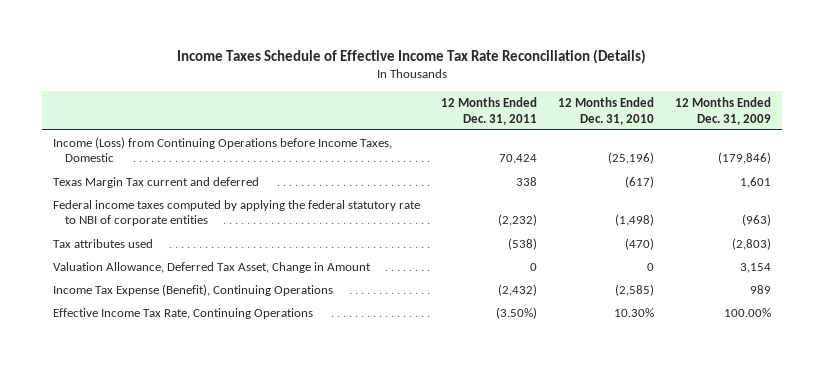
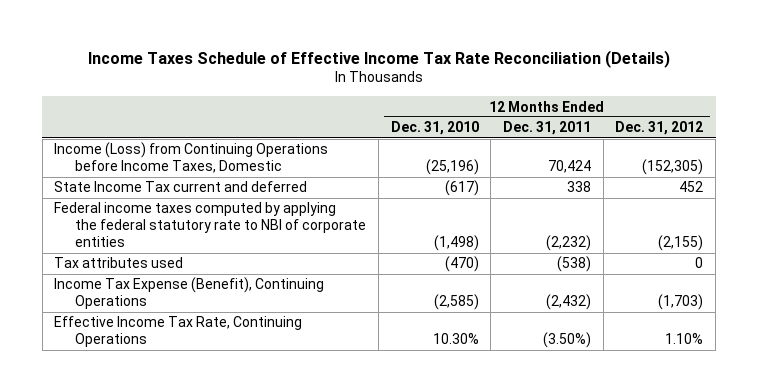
[675,96,772,125] 12 Months Ended Dec. 31, 2009 -> none
none -> [615,121,704,136] Dec. 31, 2012
[52,176,259,188] Texas Margin Tax current and deferred -> [54,181,308,193] State Income Tax current and deferred
[52,261,371,273] Valuation Allowance, Deferred Tax Asset, Change in Amount -> none

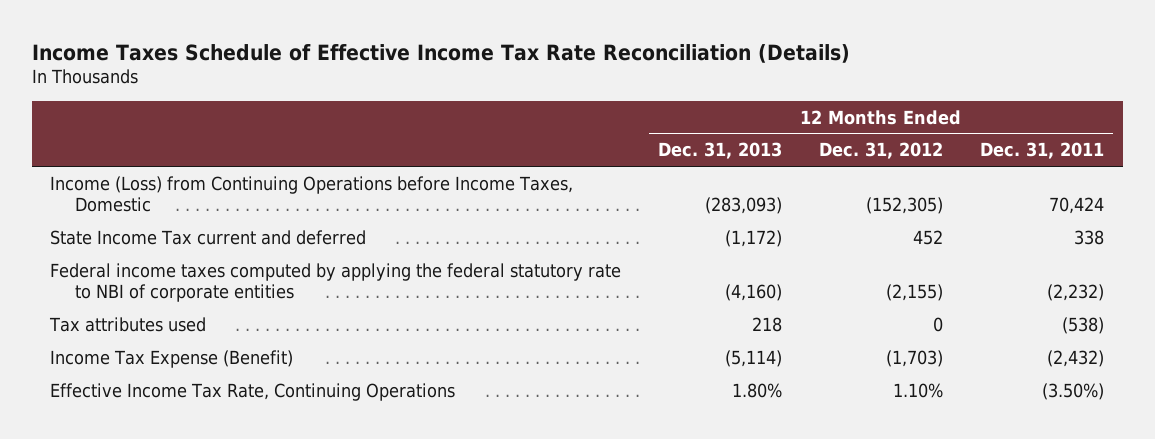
[390,121,479,136] Dec. 31, 2010 -> none
none -> [658,142,783,160] Dec. 31, 2013
[54,277,325,310] Income Tax Expense (Benefit), Continuing Operations -> [50,349,294,368] Income Tax Expense (Benefit)

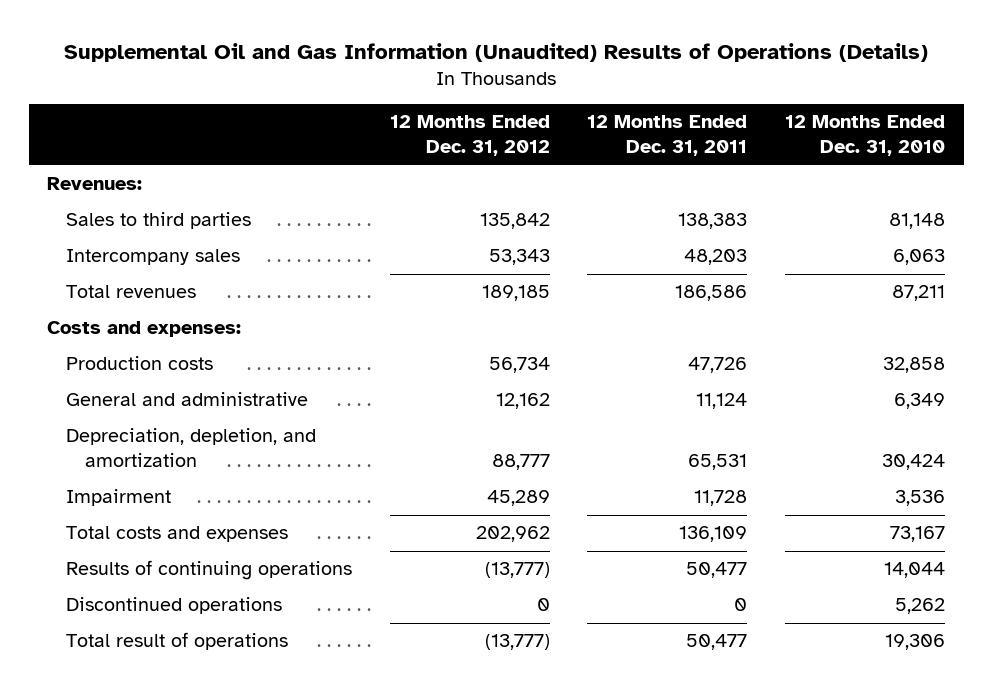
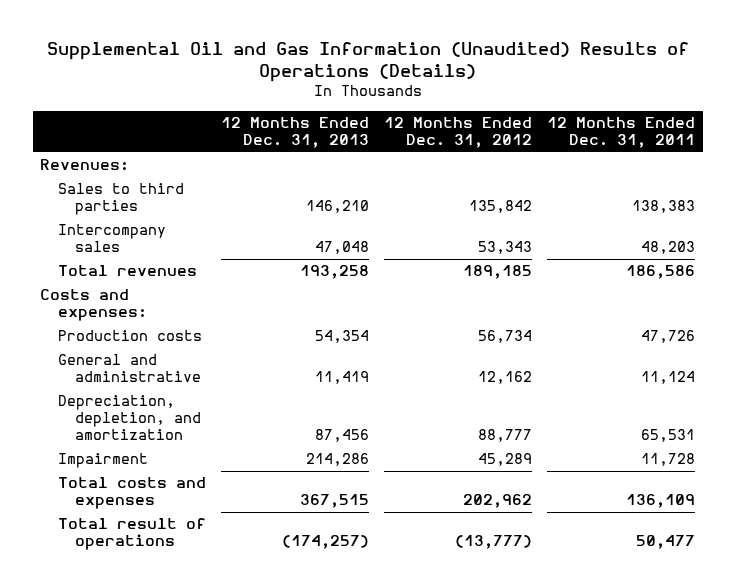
[784,115,945,157] 12 Months Ended Dec. 31, 2010 -> none
none -> [221,117,370,149] 12 Months Ended Dec. 31, 2013
[66,560,353,581] Results of continuing operations -> none
[66,597,283,615] Discontinued operations -> none

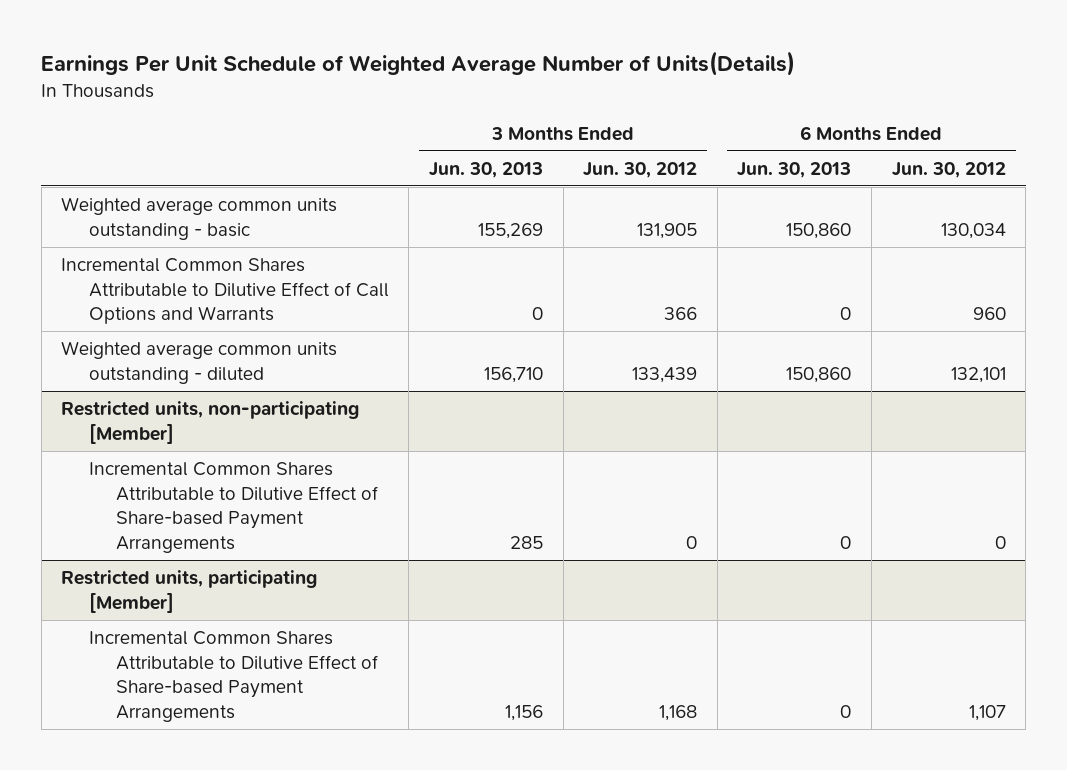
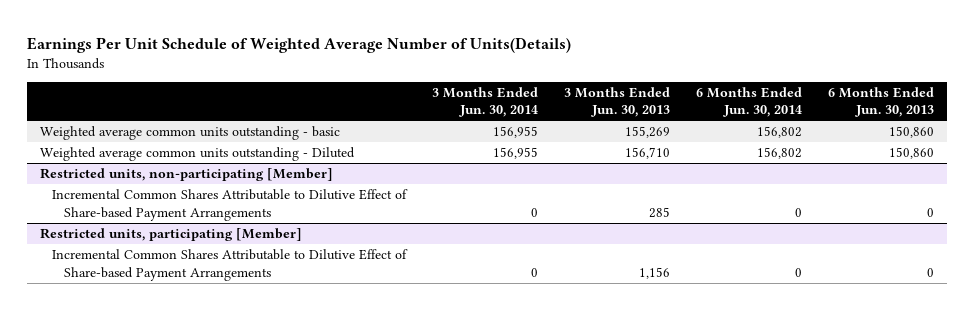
[583,161,698,178] Jun. 30, 2012 -> none
[891,161,1006,178] Jun. 30, 2012 -> none
none -> [432,86,539,118] 3 Months Ended Jun. 30, 2014
none -> [696,86,803,118] 6 Months Ended Jun. 30, 2014
[61,257,389,325] Incremental Common Shares Attributable to Dilutive Effect of Call Options and Warrants -> none
[61,340,338,384] Weighted average common units outstanding - diluted -> [40,147,356,162] Weighted average common units outstanding - Diluted

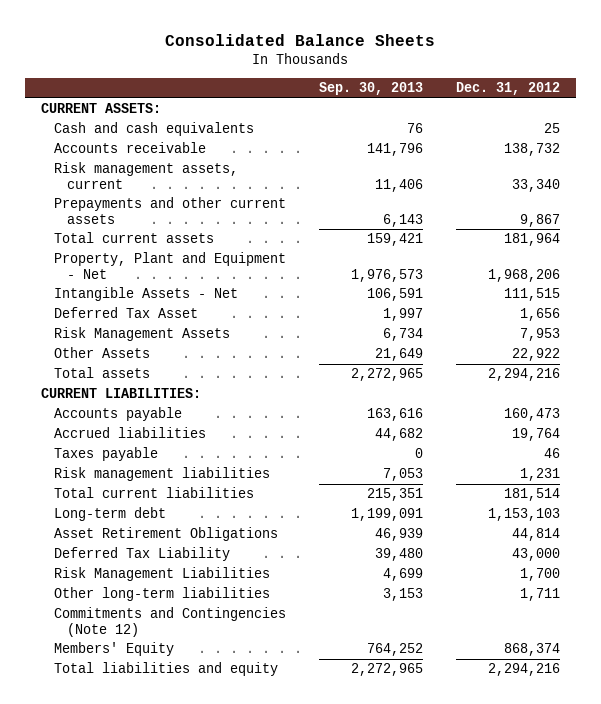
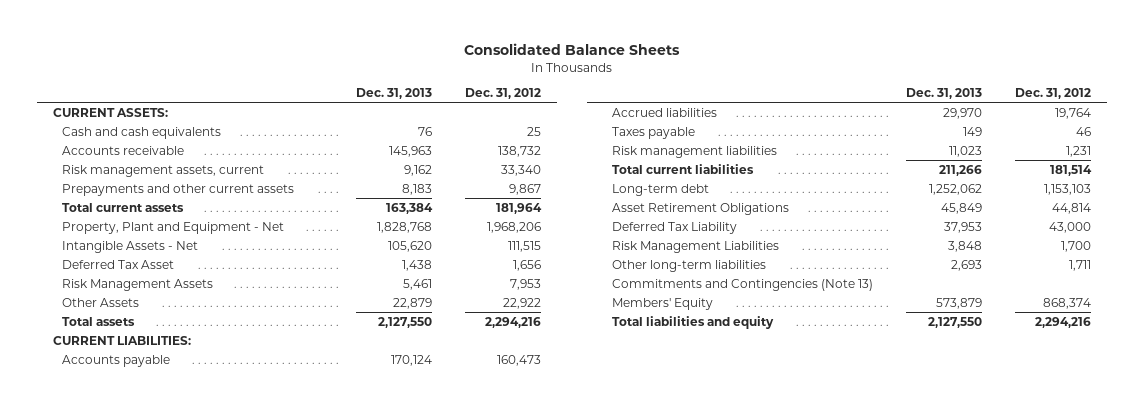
[318,82,423,96] Sep. 30, 2013 -> none
none -> [355,88,432,100] Dec. 31, 2013
[53,607,286,638] Commitments and Contingencies (Note 12) -> [611,278,873,291] Commitments and Contingencies (Note 13)

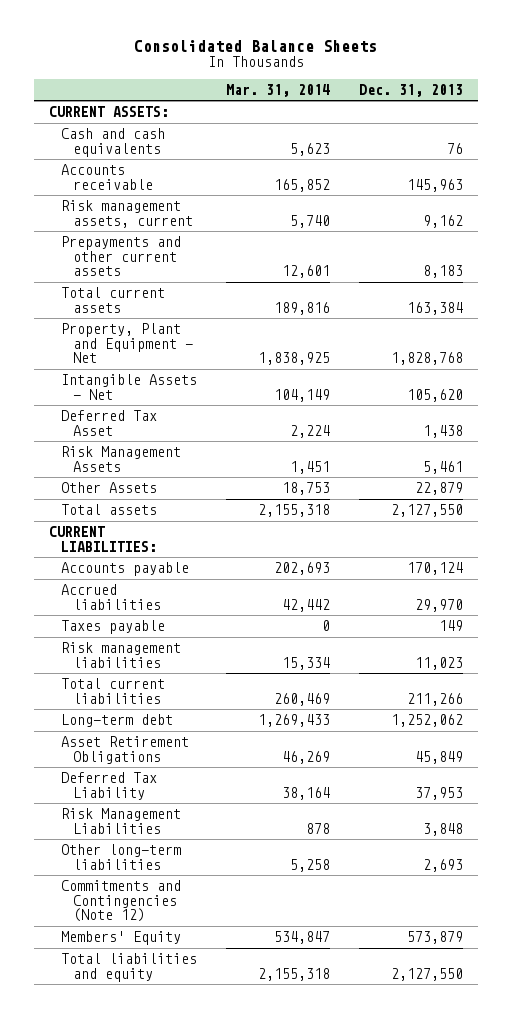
[464,88,541,100] Dec. 31, 2012 -> none
none -> [225,83,330,97] Mar. 31, 2014
[611,278,873,291] Commitments and Contingencies (Note 13) -> [60,880,181,923] Commitments and Contingencies (Note 12)

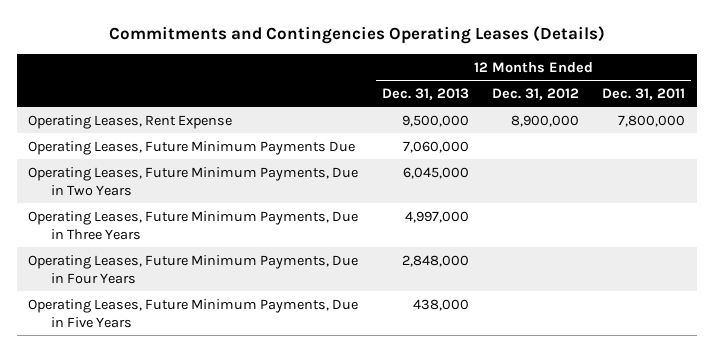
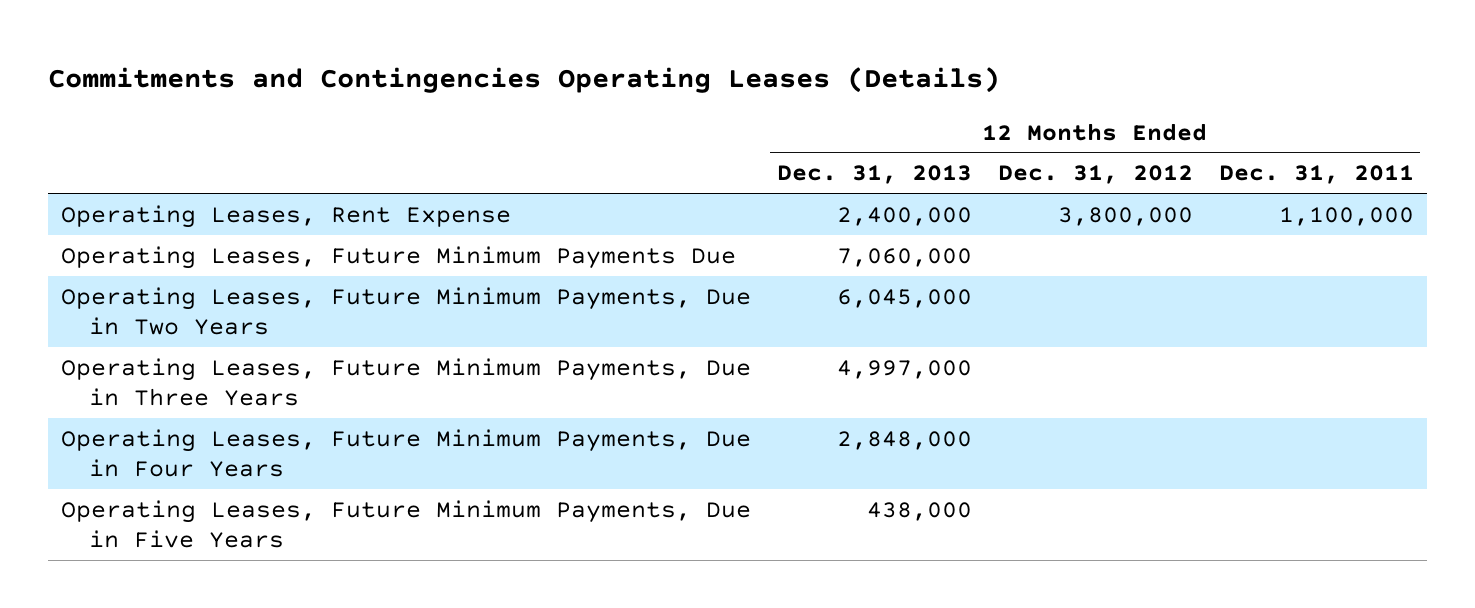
[401,114,469,127] 9,500,000 -> [836,206,972,226] 2,400,000
[511,114,580,127] 8,900,000 -> [1057,206,1193,226] 3,800,000
[618,114,686,127] 7,800,000 -> [1278,206,1414,226] 1,100,000

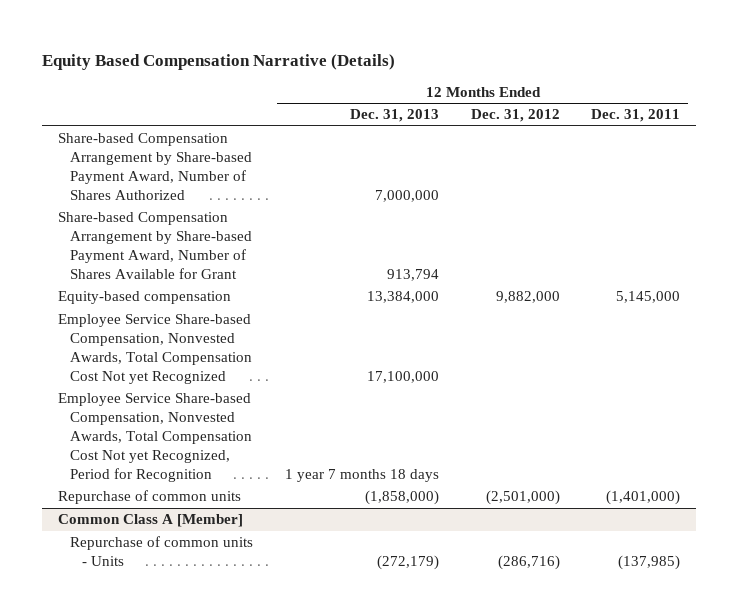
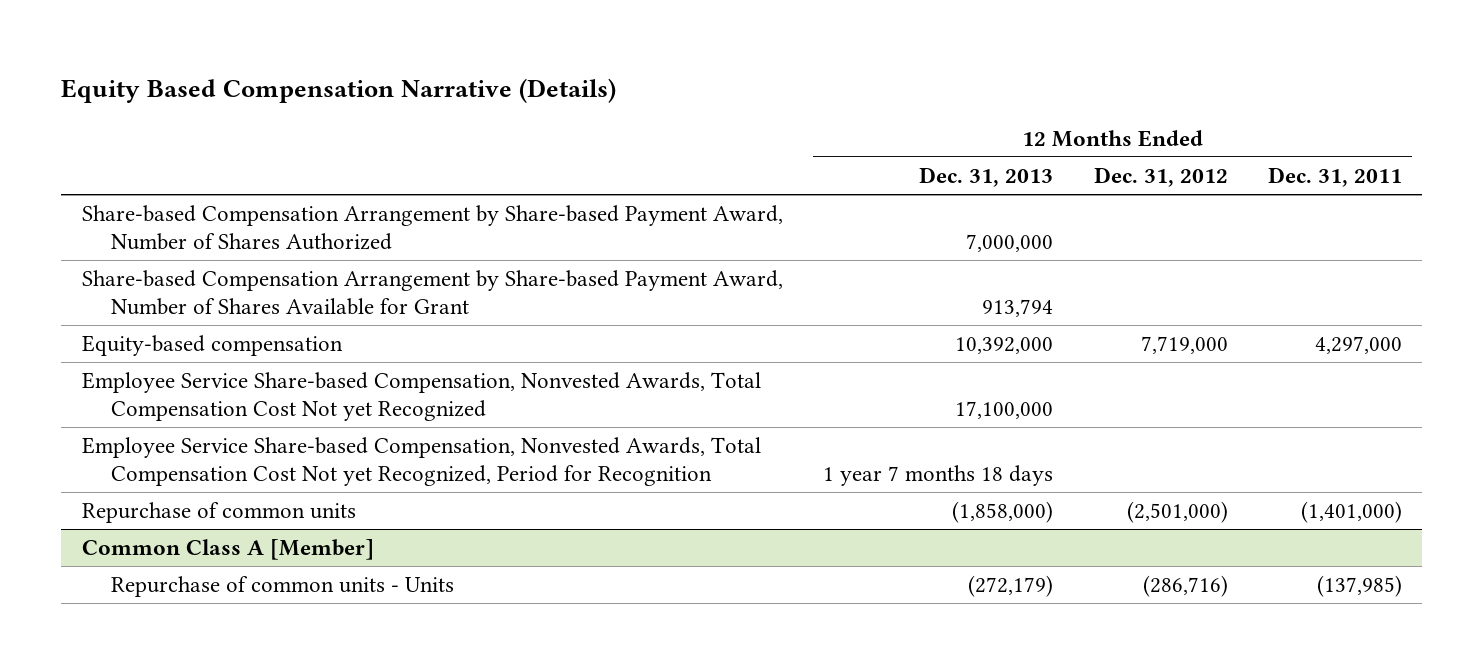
[366,291,439,304] 13,384,000 -> [955,337,1054,355] 10,392,000
[495,291,560,304] 9,882,000 -> [1140,336,1228,355] 7,719,000
[616,291,681,304] 5,145,000 -> [1314,336,1402,355] 4,297,000

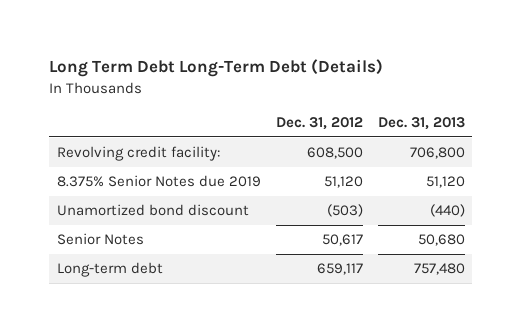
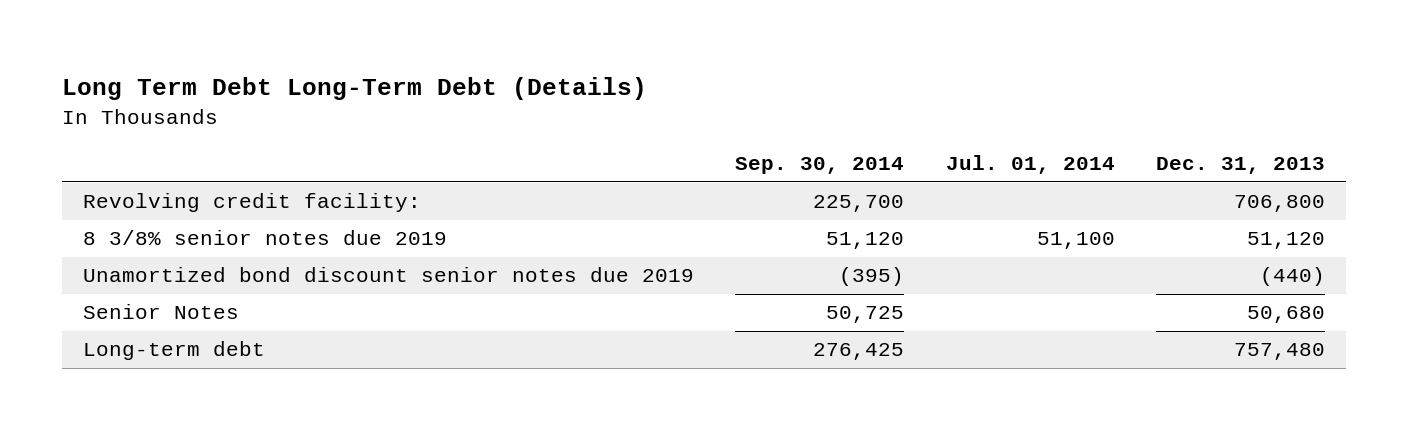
[275,116,363,130] Dec. 31, 2012 -> none
none -> [735,157,905,175] Sep. 30, 2014
none -> [945,155,1115,175] Jul. 01, 2014
[56,175,261,188] 8.375% Senior Notes due 2019 -> [83,230,448,246] 8 3/8% senior notes due 2019
[56,204,249,217] Unamortized bond discount -> [83,267,695,283] Unamortized bond discount senior notes due 2019

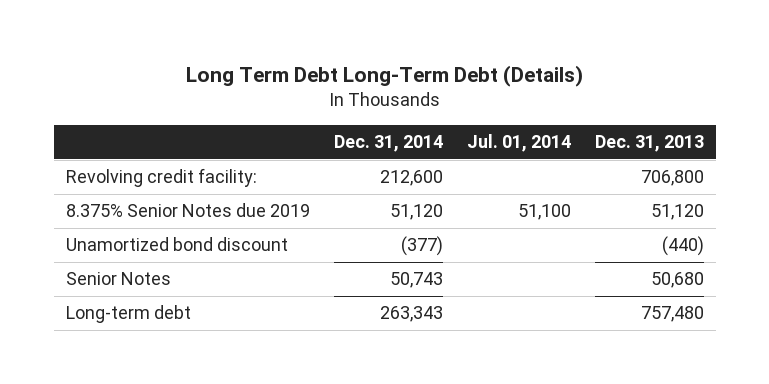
[735,157,905,175] Sep. 30, 2014 -> none
none -> [333,135,443,153] Dec. 31, 2014
[83,230,448,246] 8 3/8% senior notes due 2019 -> [65,203,310,218] 8.375% Senior Notes due 2019
[83,267,695,283] Unamortized bond discount senior notes due 2019 -> [65,237,288,252] Unamortized bond discount

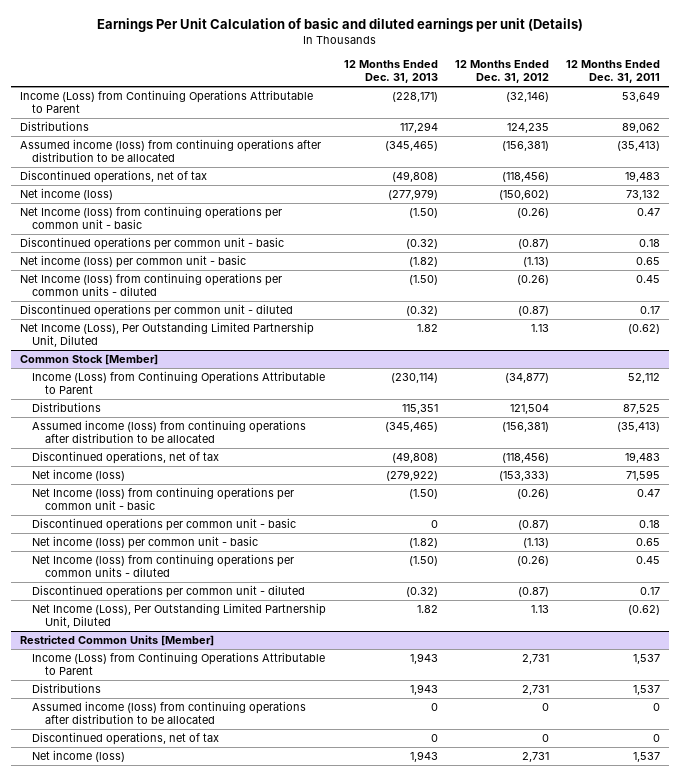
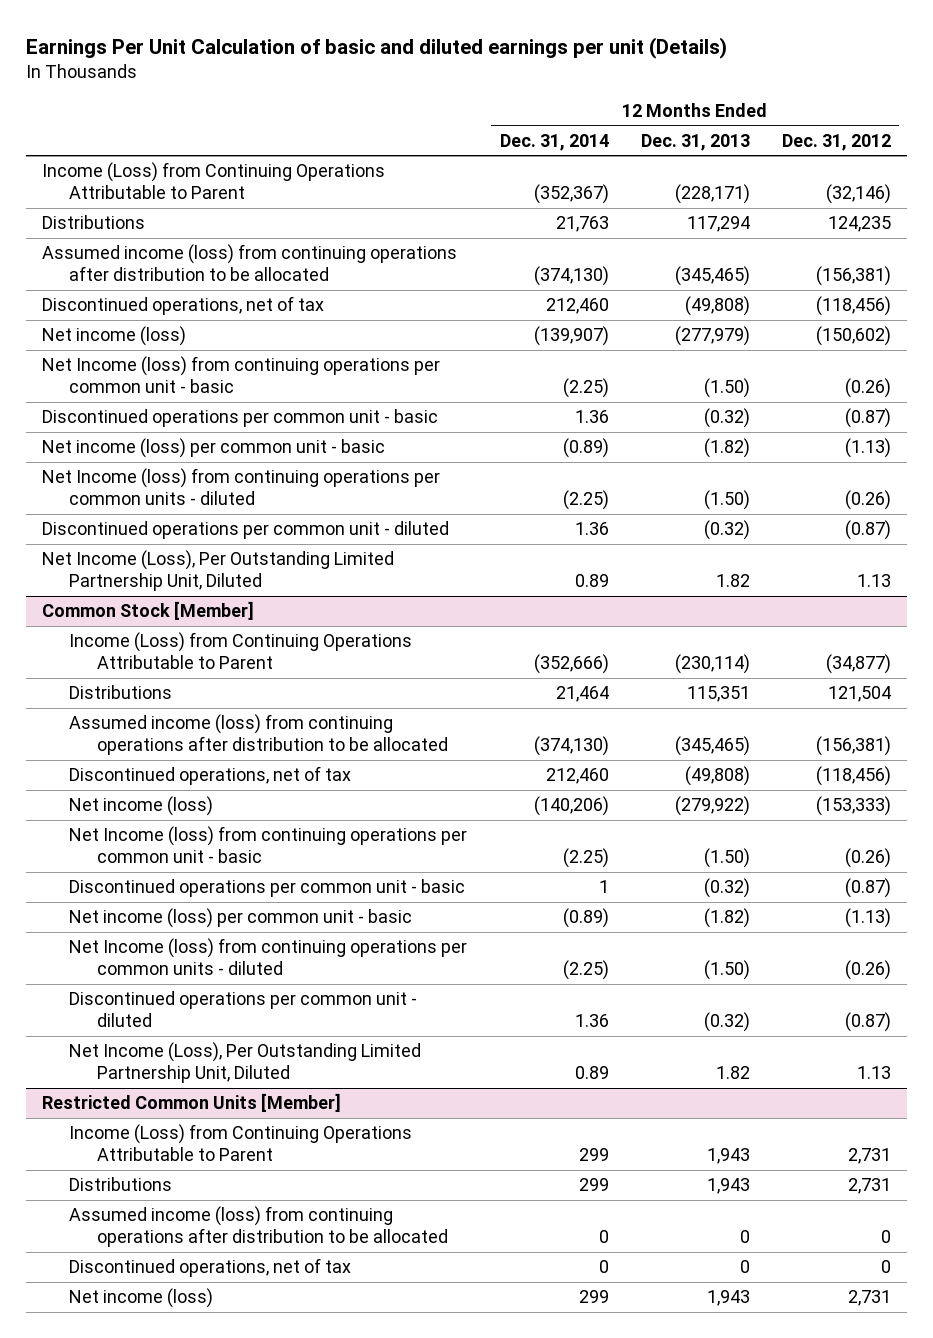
[566,60,661,84] 12 Months Ended Dec. 31, 2011 -> none
none -> [499,133,609,151] Dec. 31, 2014
[430,519,438,528] 0 -> [703,878,750,899] (0.32)

